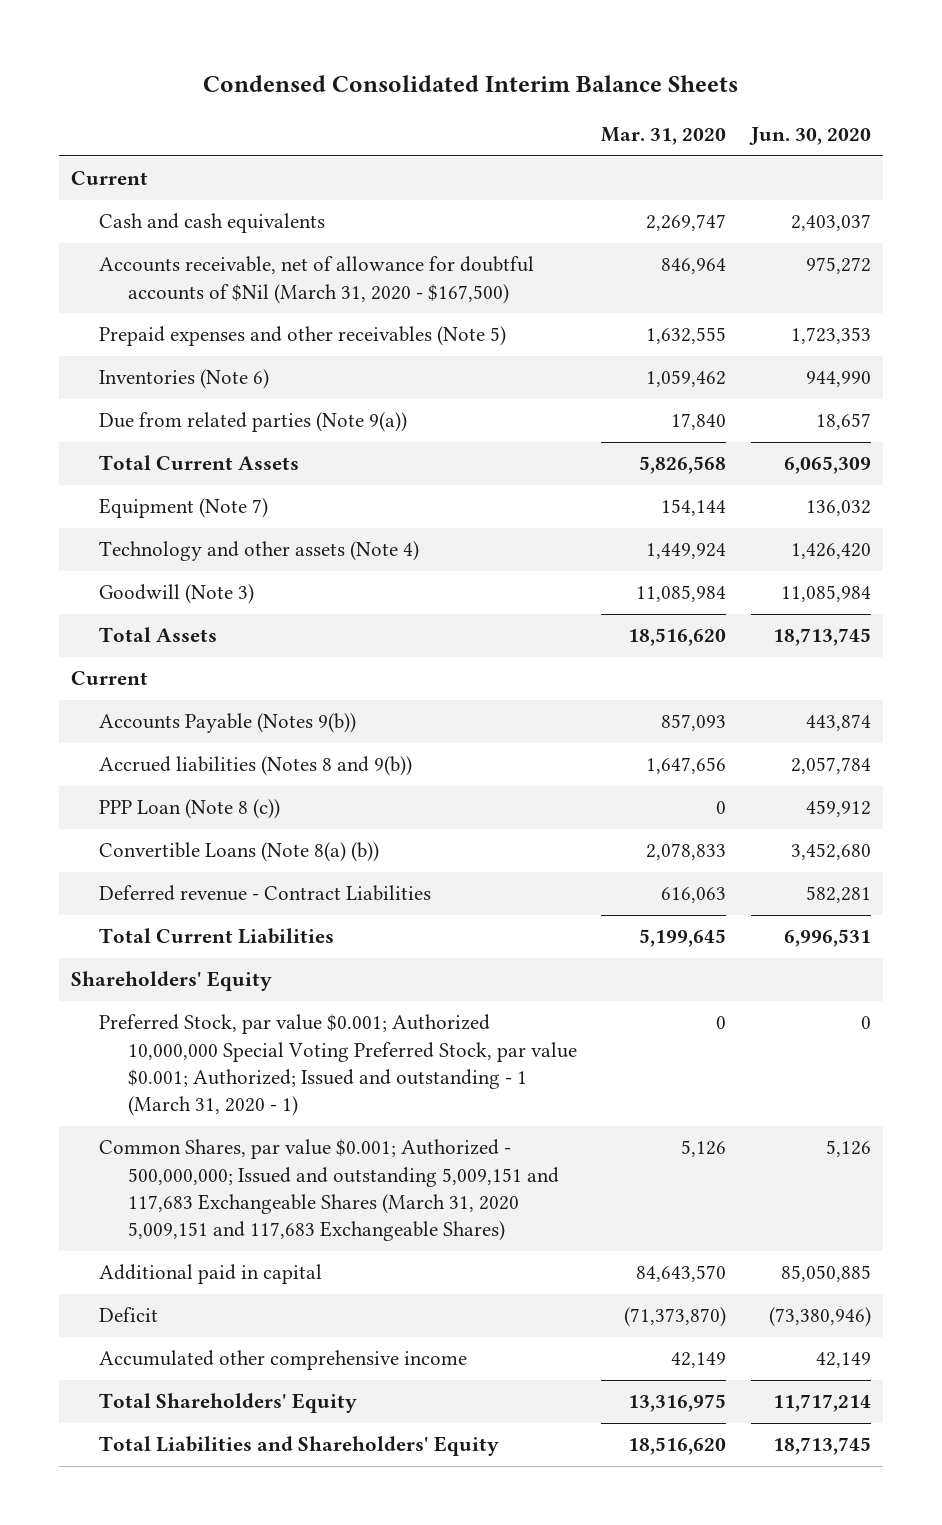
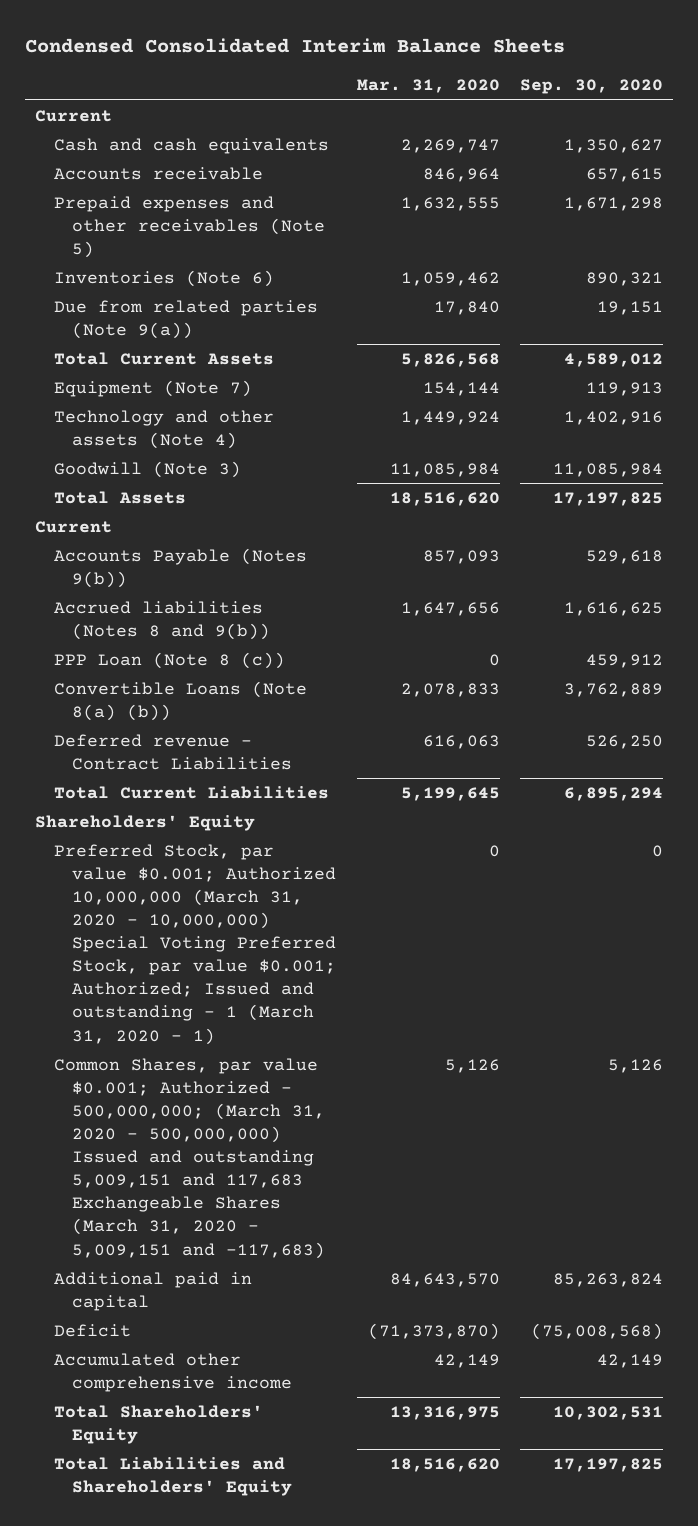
[748,127,871,146] Jun. 30, 2020 -> none
none -> [520,79,664,95] Sep. 30, 2020
[99,256,535,304] Accounts receivable, net of allowance for doubtful accounts of $Nil (March 31, 2020 - $167,500) -> [53,166,263,180] Accounts receivable
[99,1014,577,1116] Preferred Stock, par value $0.001; Authorized 10,000,000 Special Voting Preferred Stock, par value $0.001; Authorized; Issued and outstanding - 1 (March 31, 2020 - 1) -> [53,843,337,1045] Preferred Stock, par value $0.001; Authorized 10,000,000 (March 31, 2020 - 10,000,000) Special Voting Preferred Stock, par value $0.001; Authorized; Issued and outstanding - 1 (March 31, 2020 - 1)
[99,1139,559,1241] Common Shares, par value $0.001; Authorized - 500,000,000; Issued and outstanding 5,009,151 and 117,683 Exchangeable Shares (March 31, 2020 5,009,151 and 117,683 Exchangeable Shares) -> [53,1057,326,1259] Common Shares, par value $0.001; Authorized - 500,000,000; (March 31, 2020 - 500,000,000) Issued and outstanding 5,009,151 and 117,683 Exchangeable Shares (March 31, 2020 - 5,009,151 and -117,683)

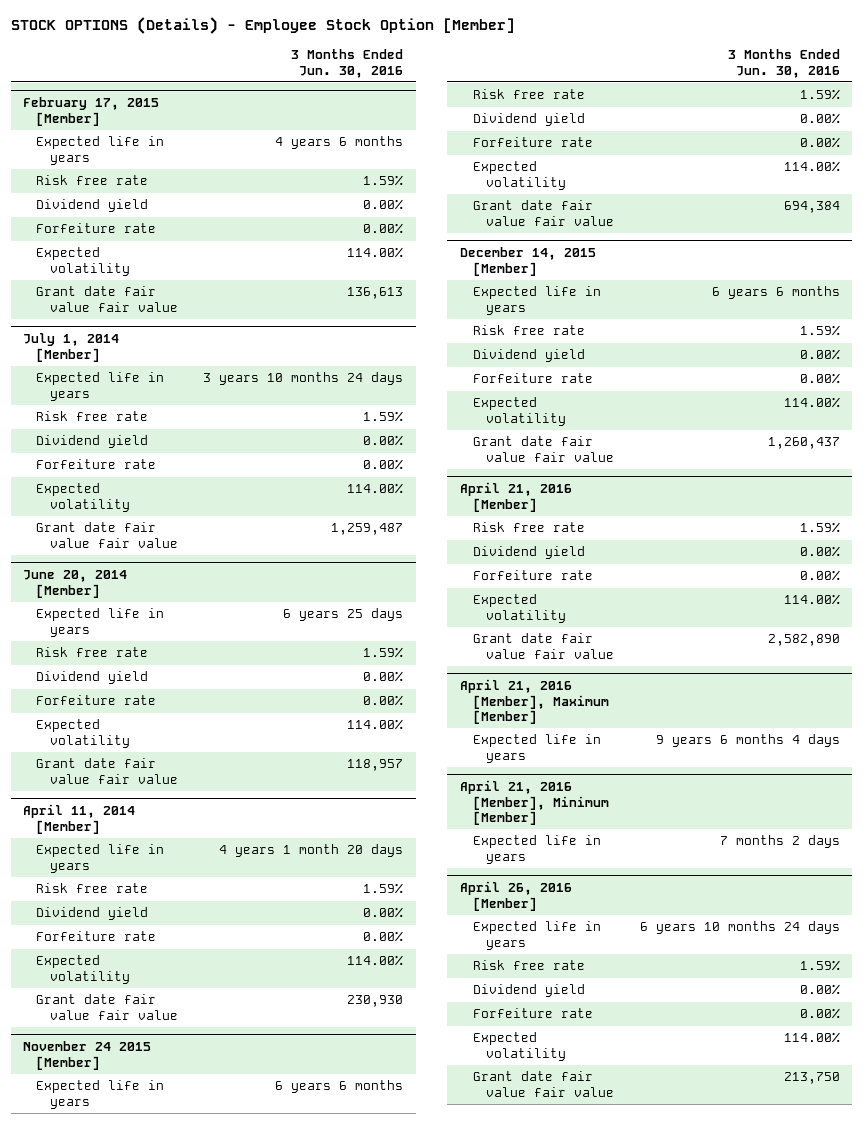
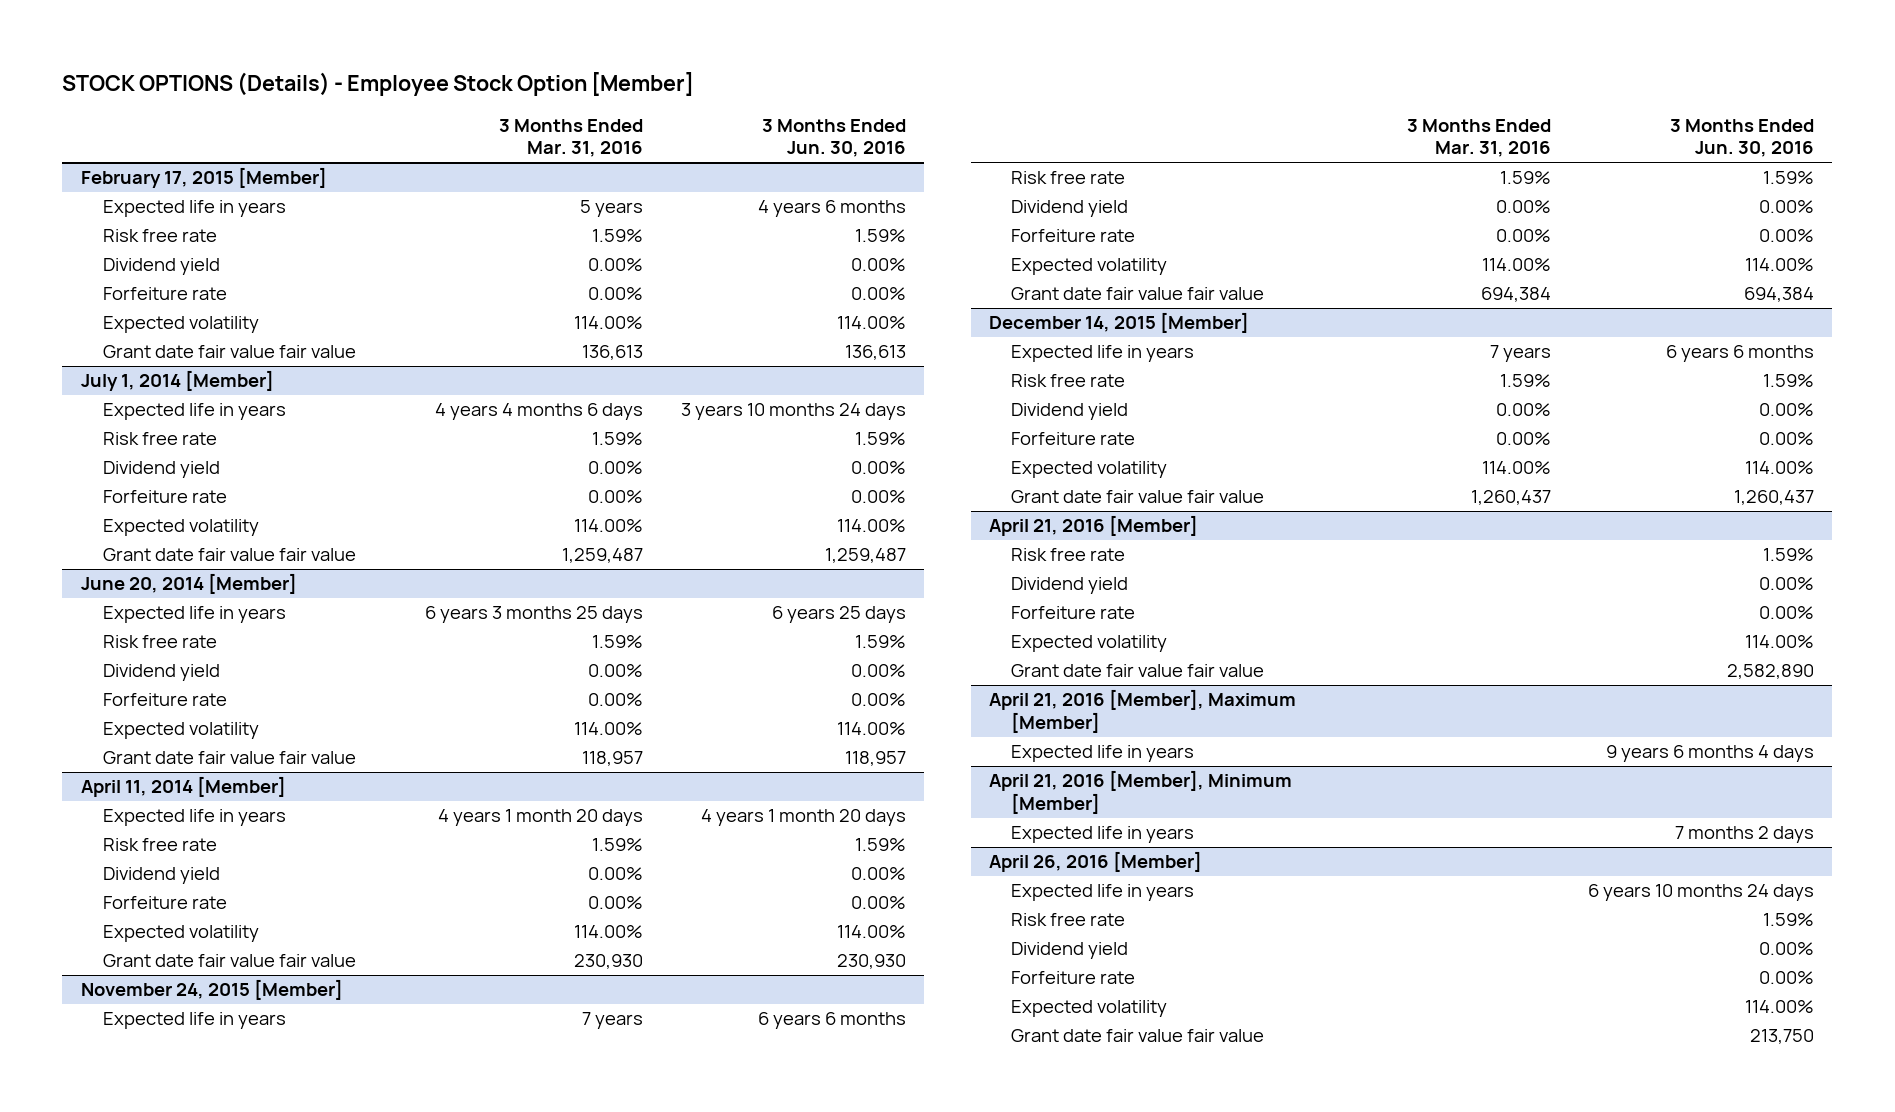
none -> [498,118,643,158] 3 Months Ended Mar. 31, 2016
[23,1040,152,1070] November 24 2015 [Member] -> [80,979,343,1001] November 24, 2015 [Member]

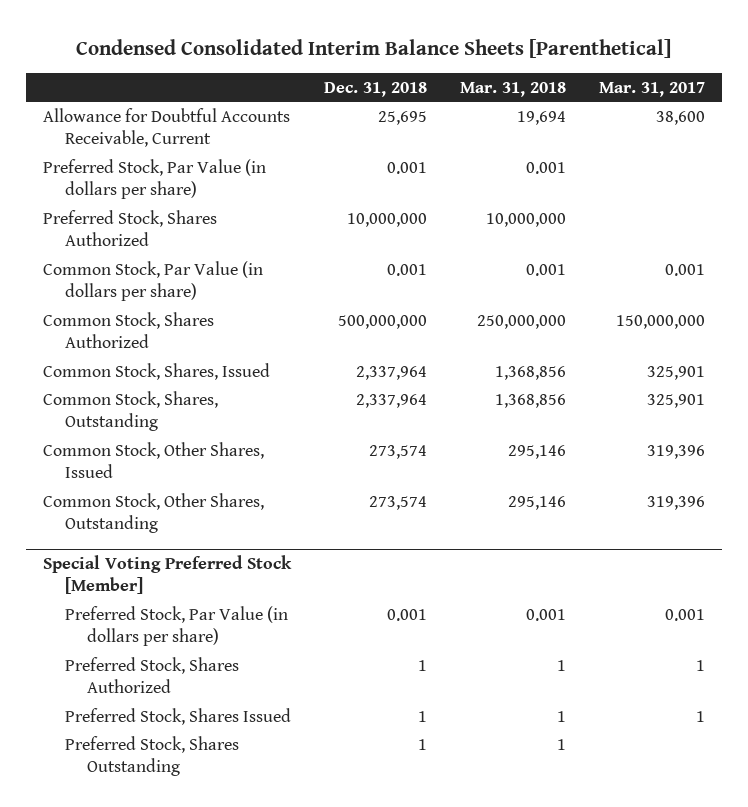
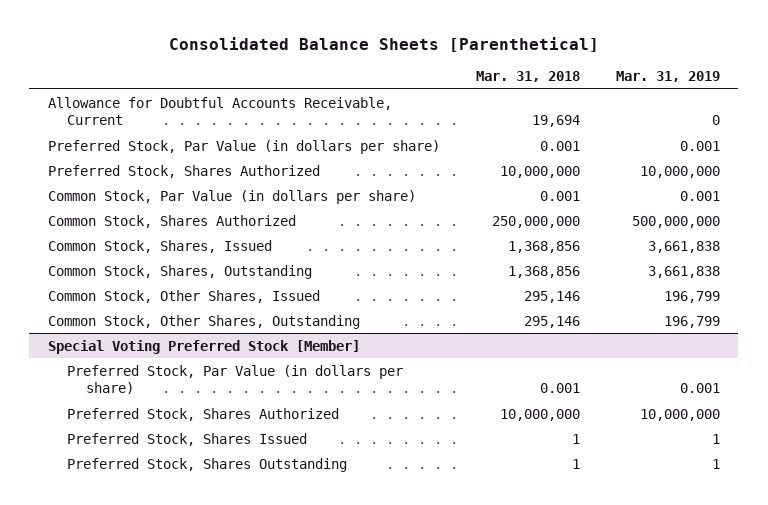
[76,38,672,58] Condensed Consolidated Interim Balance Sheets [Parenthetical] -> [168,37,599,53] Consolidated Balance Sheets [Parenthetical]
[324,81,428,97] Dec. 31, 2018 -> none
[599,81,706,97] Mar. 31, 2017 -> none
none -> [616,71,721,83] Mar. 31, 2019
[557,659,567,671] 1 -> [499,408,580,421] 10,000,000

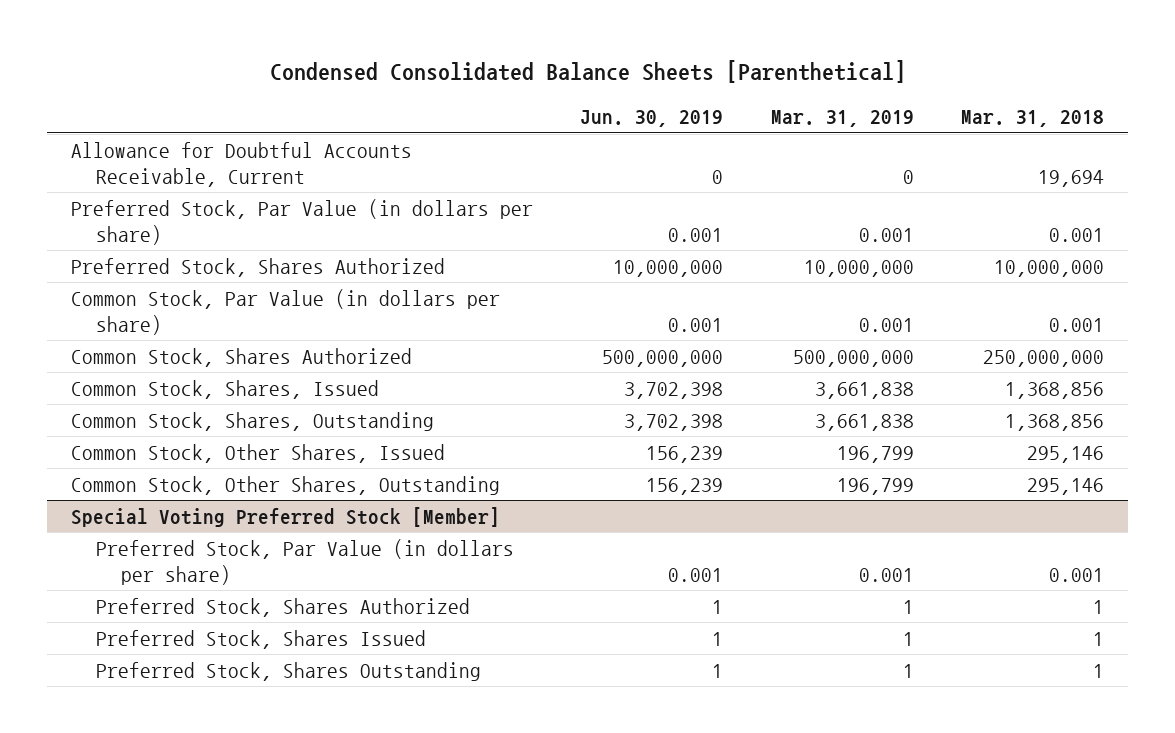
[168,37,599,53] Consolidated Balance Sheets [Parenthetical] -> [269,60,906,84] Condensed Consolidated Balance Sheets [Parenthetical]
none -> [580,110,724,128] Jun. 30, 2019
[499,408,580,421] 10,000,000 -> [1093,599,1105,614] 1
[640,408,721,421] 10,000,000 -> [902,599,914,614] 1

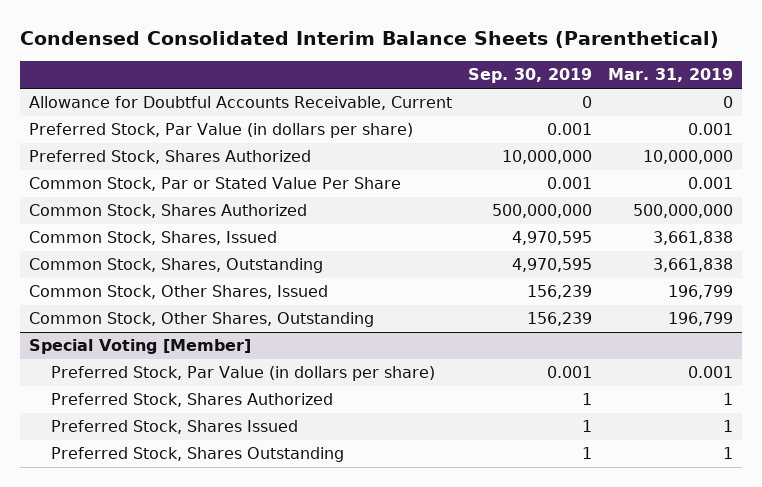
[269,60,906,84] Condensed Consolidated Balance Sheets [Parenthetical] -> [20,31,720,49] Condensed Consolidated Interim Balance Sheets (Parenthetical)
[580,110,724,128] Jun. 30, 2019 -> none
[961,110,1105,128] Mar. 31, 2018 -> none
none -> [467,68,592,84] Sep. 30, 2019
[70,288,500,335] Common Stock, Par Value (in dollars per share) -> [28,177,401,192] Common Stock, Par or Stated Value Per Share
[70,506,500,527] Special Voting Preferred Stock [Member] -> [28,339,251,355] Special Voting [Member]

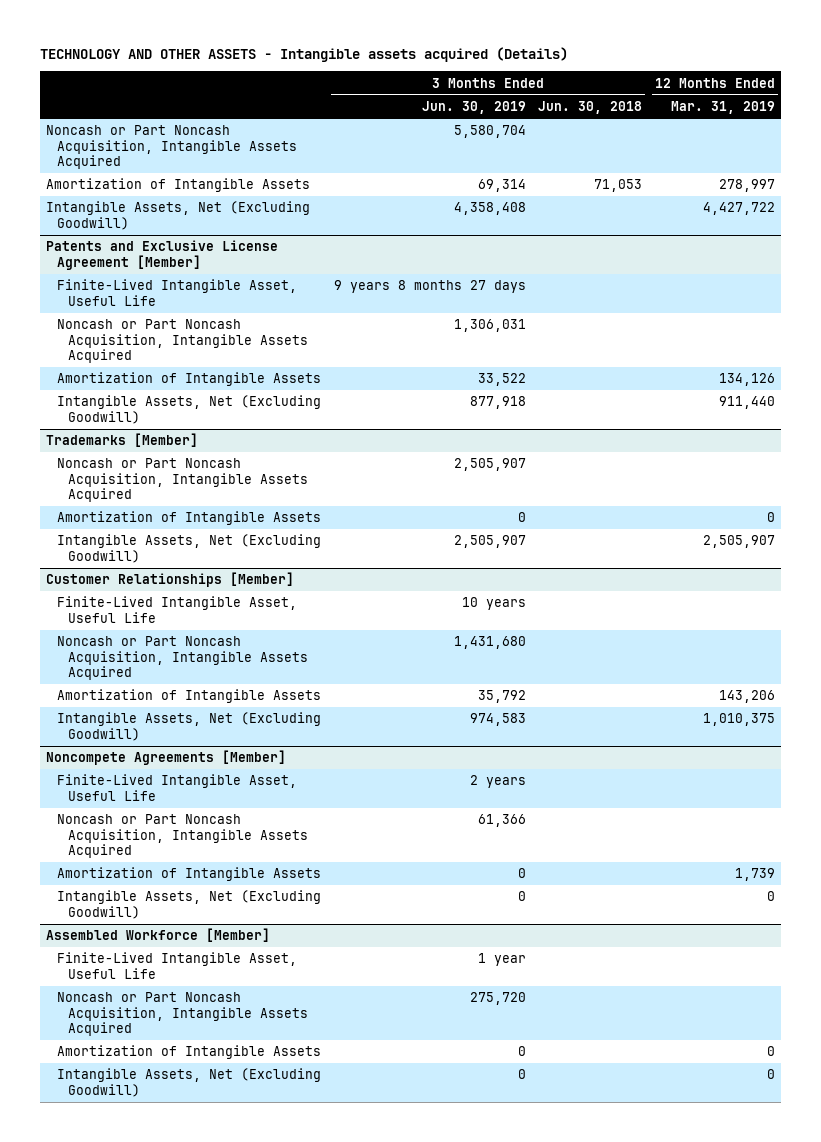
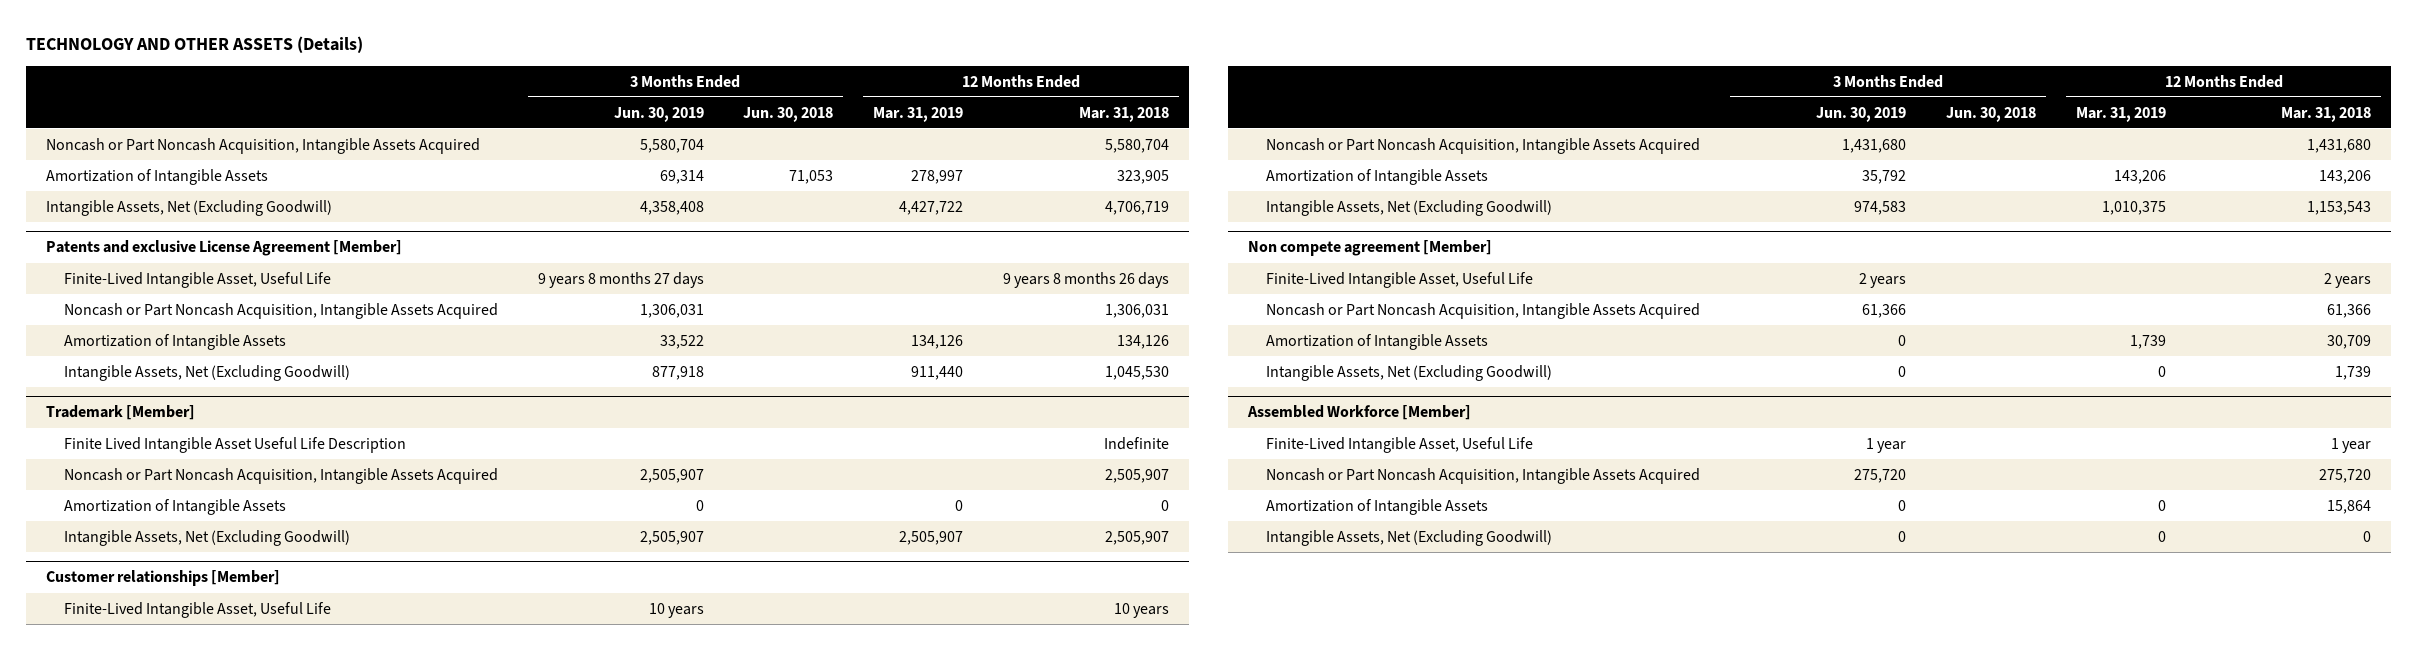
[39,46,568,62] TECHNOLOGY AND OTHER ASSETS - Intangible assets acquired (Details) -> [25,36,363,54] TECHNOLOGY AND OTHER ASSETS (Details)
none -> [1078,106,1169,122] Mar. 31, 2018
[46,240,279,270] Patents and Exclusive License Agreement [Member] -> [45,240,402,257] Patents and exclusive License Agreement [Member]
[46,433,199,448] Trademarks [Member] -> [45,405,195,421] Trademark [Member]
none -> [63,436,406,453] Finite Lived Intangible Asset Useful Life Description
[46,572,295,588] Customer Relationships [Member] -> [45,570,280,587] Customer relationships [Member]
[46,750,287,766] Noncompete Agreements [Member] -> [1248,240,1493,257] Non compete agreement [Member]

